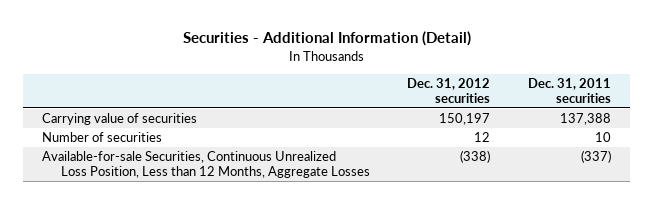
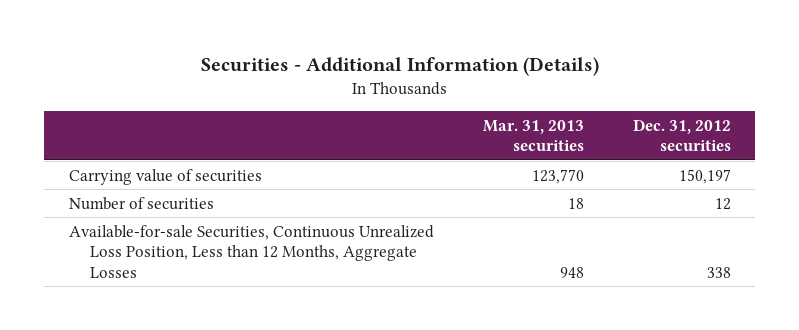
[182,31,471,47] Securities - Additional Information (Detail) -> [200,56,599,76] Securities - Additional Information (Details)
[528,77,612,103] Dec. 31, 2011 securities -> none
none -> [482,119,584,152] Mar. 31, 2013 securities
[460,150,491,164] (338) -> [706,266,731,278] 338

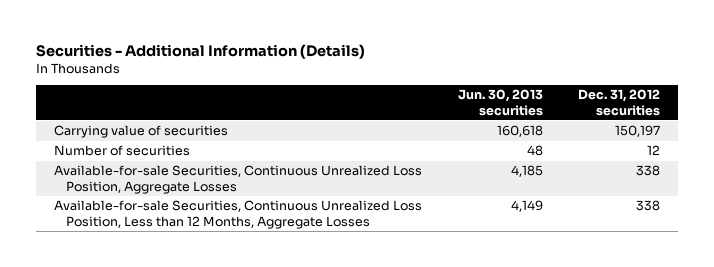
[482,119,584,152] Mar. 31, 2013 securities -> none
none -> [457,89,543,116] Jun. 30, 2013 securities
none -> [54,165,423,194] Available-for-sale Securities, Continuous Unrealized Loss Position, Aggregate Losses

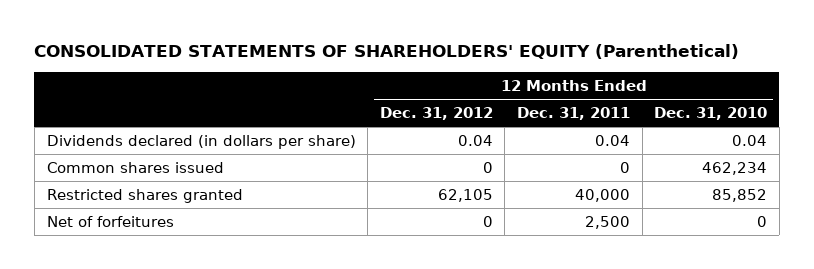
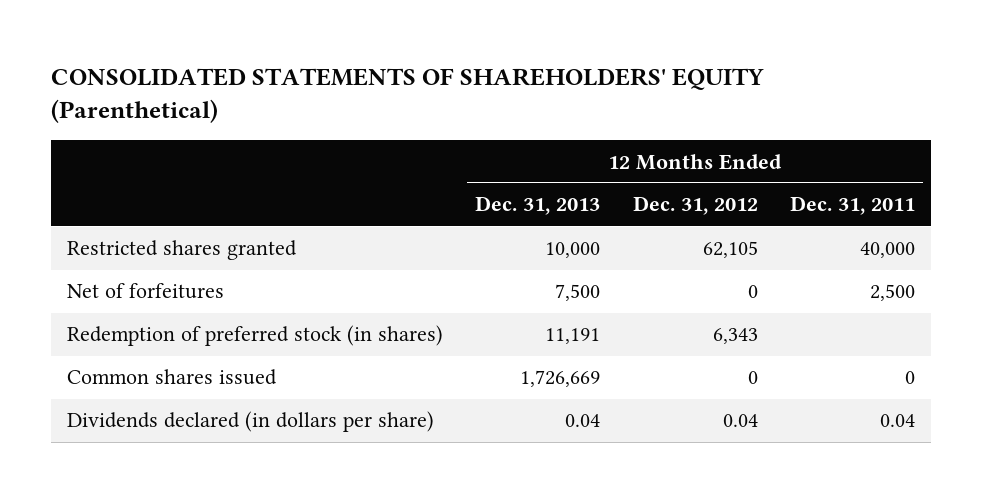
[654,107,768,121] Dec. 31, 2010 -> none
none -> [475,196,601,216] Dec. 31, 2013
none -> [66,325,443,347] Redemption of preferred stock (in shares)
[46,161,224,173] Common shares issued -> [66,369,277,386] Common shares issued
[46,134,356,149] Dividends declared (in dollars per share) -> [66,411,434,433] Dividends declared (in dollars per share)

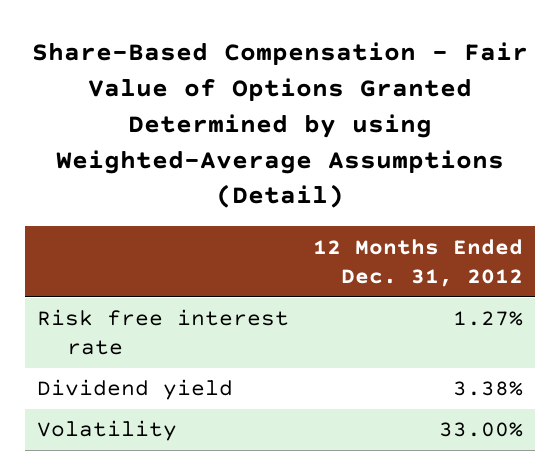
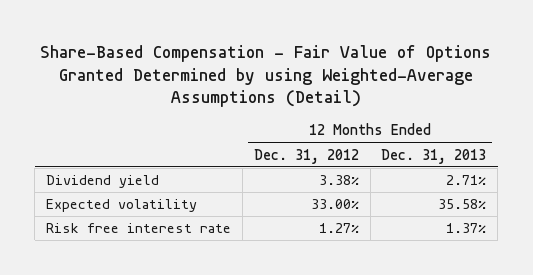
none -> [381,148,487,164] Dec. 31, 2013
[36,420,177,442] Volatility -> [46,199,198,213] Expected volatility
[36,309,289,356] Risk free interest rate -> [46,223,232,234] Risk free interest rate

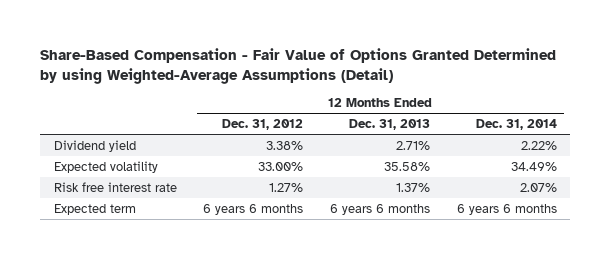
none -> [475,119,557,131] Dec. 31, 2014
none -> [53,203,136,215] Expected term

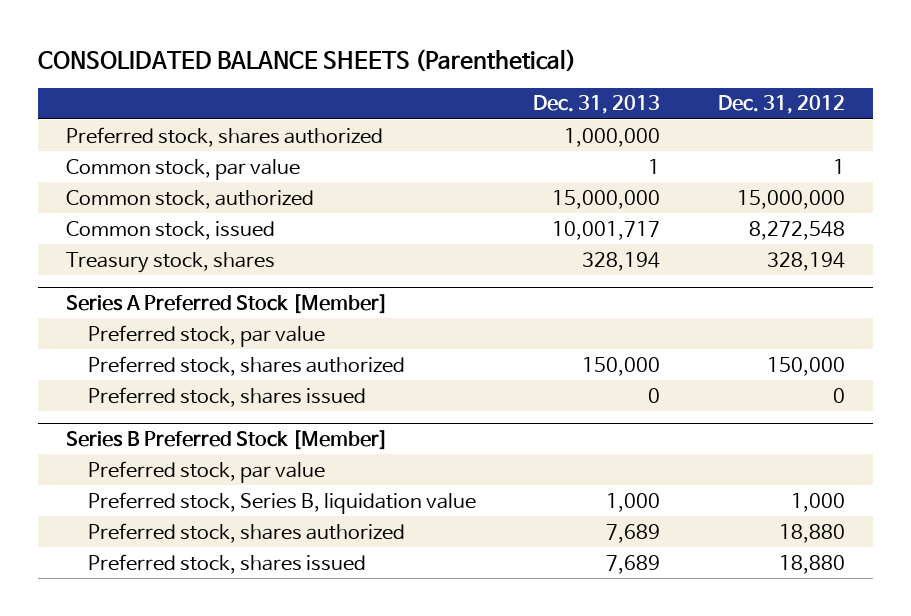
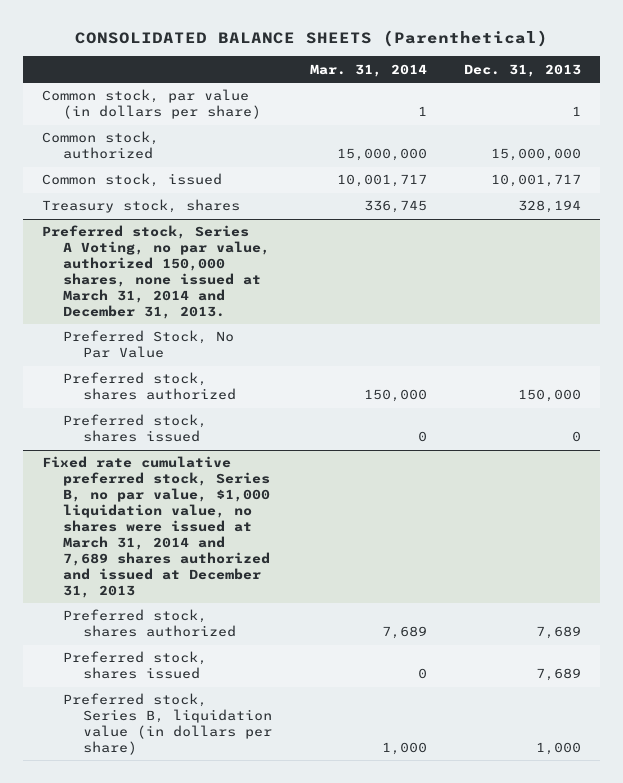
[717,95,845,115] Dec. 31, 2012 -> none
none -> [309,63,427,77] Mar. 31, 2014
[66,126,384,147] Preferred stock, shares authorized -> none
[66,158,301,180] Common stock, par value -> [42,89,261,120] Common stock, par value (in dollars per share)
[66,293,389,314] Series A Preferred Stock [Member] -> none
none -> [42,225,270,319] Preferred stock, Series A Voting, no par value, authorized 150,000 shares, none issued at March 31, 2014 and December 31, 2013.
[88,324,326,347] Preferred stock, par value -> [62,330,234,359] Preferred Stock, No Par Value
[66,429,389,450] Series B Preferred Stock [Member] -> none
[88,460,326,483] Preferred stock, par value -> none
[88,491,477,514] Preferred stock, Series B, liquidation value -> none
none -> [42,456,270,598] Fixed rate cumulative preferred stock, Series B, no par value, $1,000 liquidation value, no shares were issued at March 31, 2014 and 7,689 shares authorized and issued at December 31, 2013
none -> [62,693,273,756] Preferred stock, Series B, liquidation value (in dollars per share)

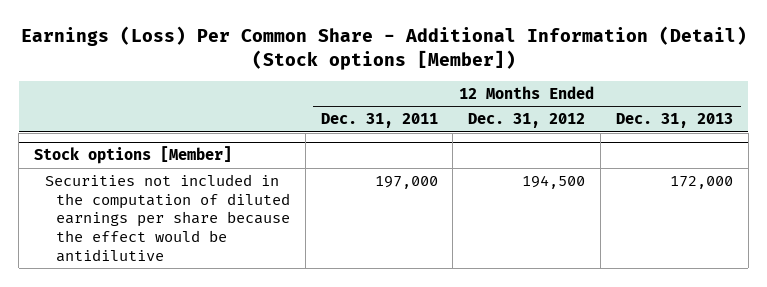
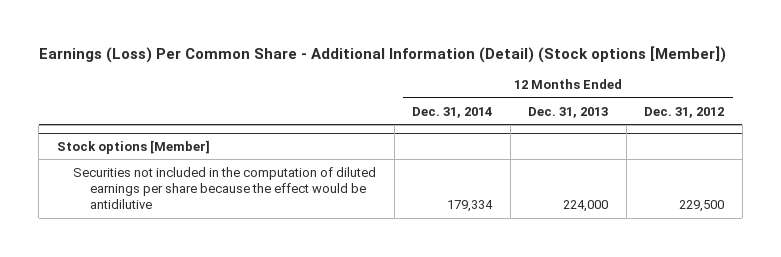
[320,113,438,129] Dec. 31, 2011 -> none
none -> [412,106,493,118] Dec. 31, 2014
[522,175,586,190] 194,500 -> [679,200,725,213] 229,500
[669,176,733,190] 172,000 -> [563,200,609,213] 224,000

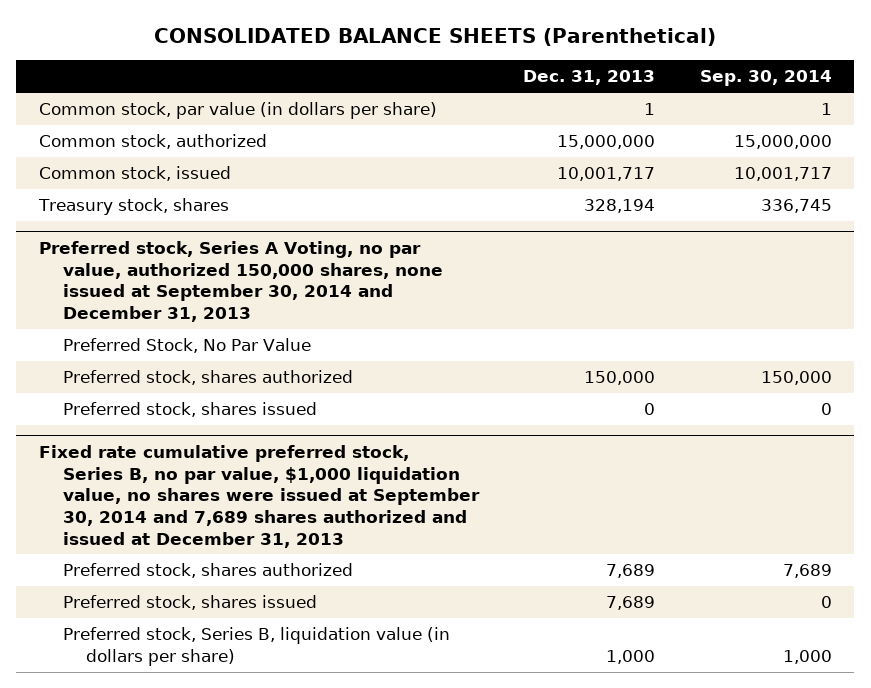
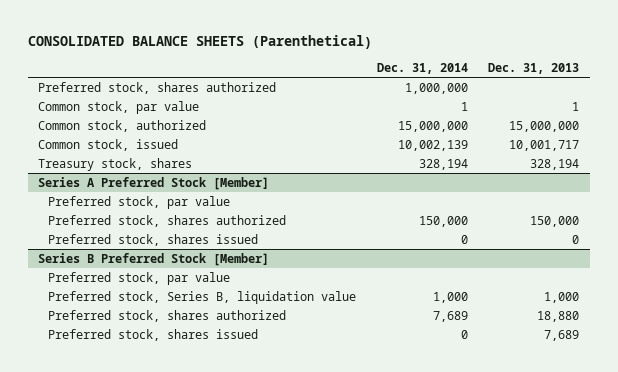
[699,70,832,87] Sep. 30, 2014 -> none
none -> [376,63,468,75] Dec. 31, 2014
none -> [38,81,277,94] Preferred stock, shares authorized
[38,102,437,120] Common stock, par value (in dollars per share) -> [38,100,200,114] Common stock, par value
[38,241,443,323] Preferred stock, Series A Voting, no par value, authorized 150,000 shares, none issued at September 30, 2014 and December 31, 2013 -> none
none -> [38,176,270,190] Series A Preferred Stock [Member]
[62,338,311,354] Preferred Stock, No Par Value -> [47,195,230,209] Preferred stock, par value
[38,445,480,548] Fixed rate cumulative preferred stock, Series B, no par value, $1,000 liquidation value, no shares were issued at September 30, 2014 and 7,689 shares authorized and issued at December 31, 2013 -> none
none -> [38,252,270,266] Series B Preferred Stock [Member]
none -> [47,271,230,285] Preferred stock, par value
none -> [47,290,356,304] Preferred stock, Series B, liquidation value
[606,564,656,579] 7,689 -> [537,310,580,322] 18,880
[62,627,450,666] Preferred stock, Series B, liquidation value (in dollars per share) -> none

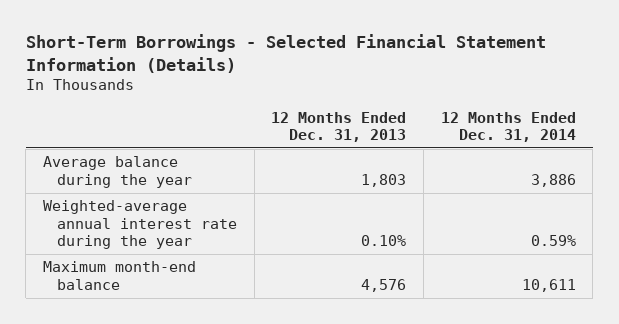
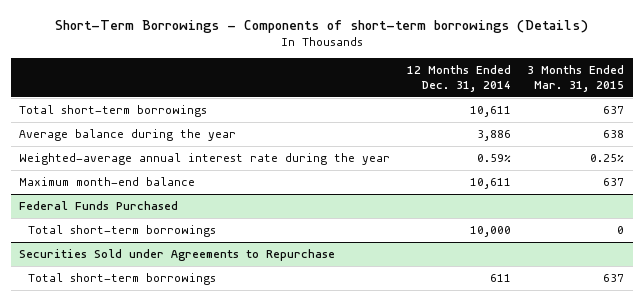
[25,34,546,73] Short-Term Borrowings - Selected Financial Statement Information (Details) -> [54,19,588,33] Short-Term Borrowings - Components of short-term borrowings (Details)
[271,111,407,143] 12 Months Ended Dec. 31, 2013 -> none
none -> [527,65,625,92] 3 Months Ended Mar. 31, 2015
none -> [19,105,208,118] Total short-term borrowings
none -> [19,201,179,211] Federal Funds Purchased
none -> [27,225,216,238] Total short-term borrowings
none -> [19,249,336,262] Securities Sold under Agreements to Repurchase
none -> [27,273,216,286] Total short-term borrowings

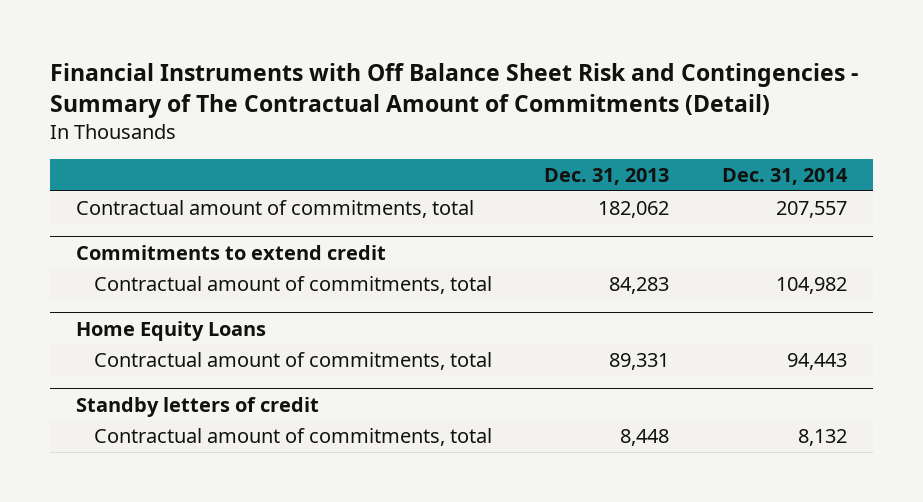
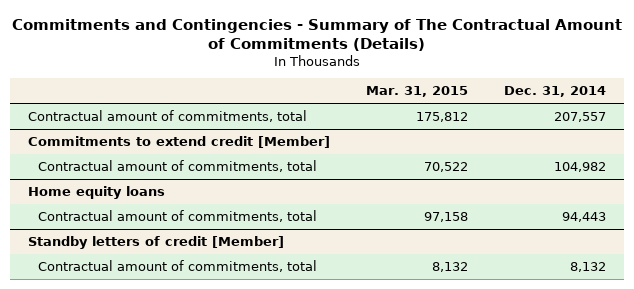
[50,63,859,119] Financial Instruments with Off Balance Sheet Risk and Contingencies - Summary of The Contractual Amount of Commitments (Detail) -> [12,18,623,51] Commitments and Contingencies - Summary of The Contractual Amount of Commitments (Details)
[544,168,670,186] Dec. 31, 2013 -> none
none -> [366,86,469,98] Mar. 31, 2015
[76,244,387,260] Commitments to extend credit -> [28,136,331,149] Commitments to extend credit [Member]
[76,320,267,341] Home Equity Loans -> [28,186,166,200] Home equity loans
[76,396,320,417] Standby letters of credit -> [28,236,285,250] Standby letters of credit [Member]

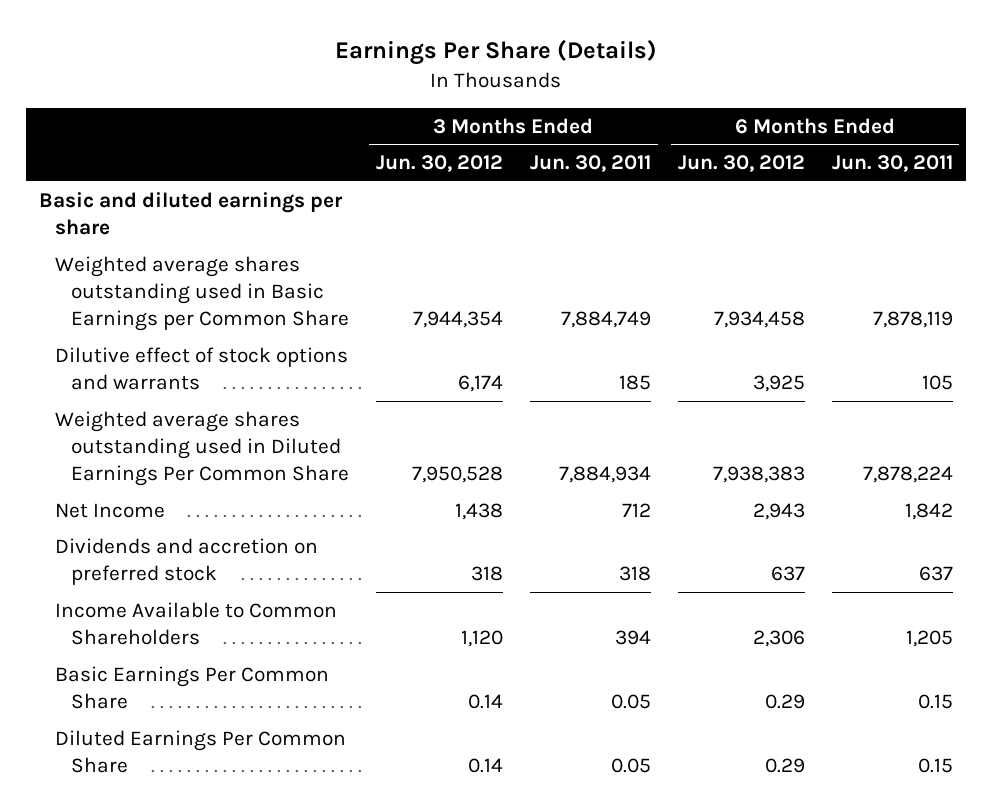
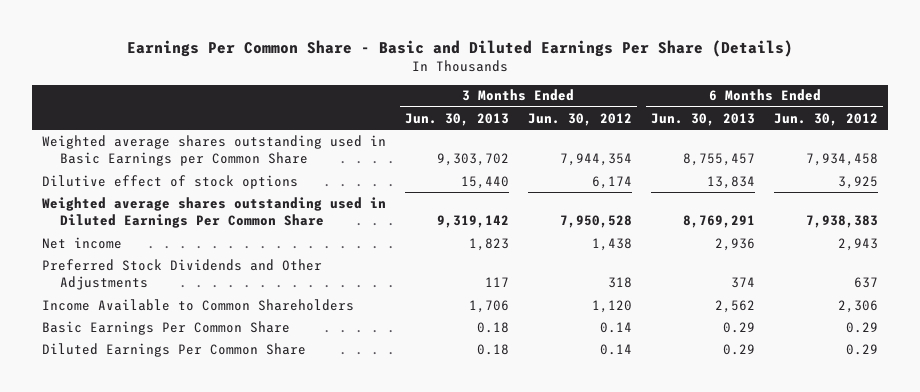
[334,39,657,66] Earnings Per Share (Details) -> [127,39,794,57] Earnings Per Common Share - Basic and Diluted Earnings Per Share (Details)
[529,155,651,173] Jun. 30, 2011 -> none
[831,155,953,173] Jun. 30, 2011 -> none
none -> [404,112,509,126] Jun. 30, 2013
none -> [651,112,756,126] Jun. 30, 2013
[39,191,344,235] Basic and diluted earnings per share -> none
[55,346,349,390] Dilutive effect of stock options and warrants -> [41,174,298,189] Dilutive effect of stock options
[55,502,166,518] Net Income -> [41,236,122,249] Net income
[55,537,319,585] Dividends and accretion on preferred stock -> [41,258,322,291] Preferred Stock Dividends and Other Adjustments

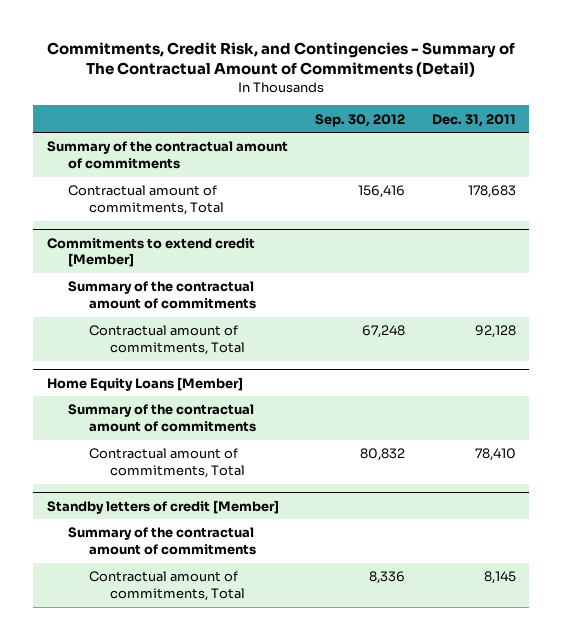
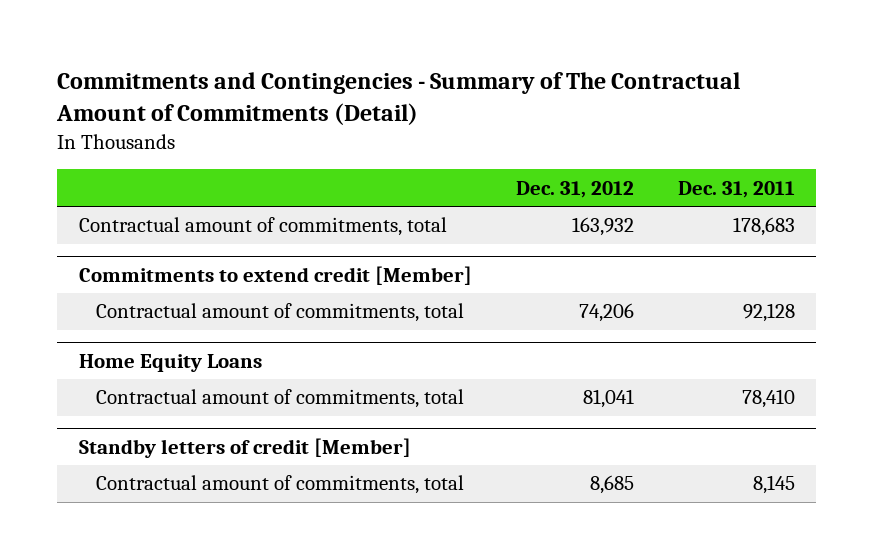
[47,41,516,78] Commitments, Credit Risk, and Contingencies - Summary of The Contractual Amount of Commitments (Detail) -> [56,72,741,126] Commitments and Contingencies - Summary of The Contractual Amount of Commitments (Detail)
[314,113,405,127] Sep. 30, 2012 -> none
none -> [515,180,634,198] Dec. 31, 2012
[46,141,288,170] Summary of the contractual amount of commitments -> none
[67,185,224,216] Contractual amount of commitments, Total -> [79,217,448,237] Contractual amount of commitments, total
[67,281,256,310] Summary of the contractual amount of commitments -> none
[67,404,256,433] Summary of the contractual amount of commitments -> none
[88,325,245,356] Contractual amount of commitments, Total -> [95,303,464,323] Contractual amount of commitments, total
[46,376,243,391] Home Equity Loans [Member] -> [79,353,263,372] Home Equity Loans
[88,448,245,479] Contractual amount of commitments, Total -> [95,389,464,409] Contractual amount of commitments, total
[67,527,256,556] Summary of the contractual amount of commitments -> none
[88,571,245,602] Contractual amount of commitments, Total -> [95,475,464,495] Contractual amount of commitments, total

